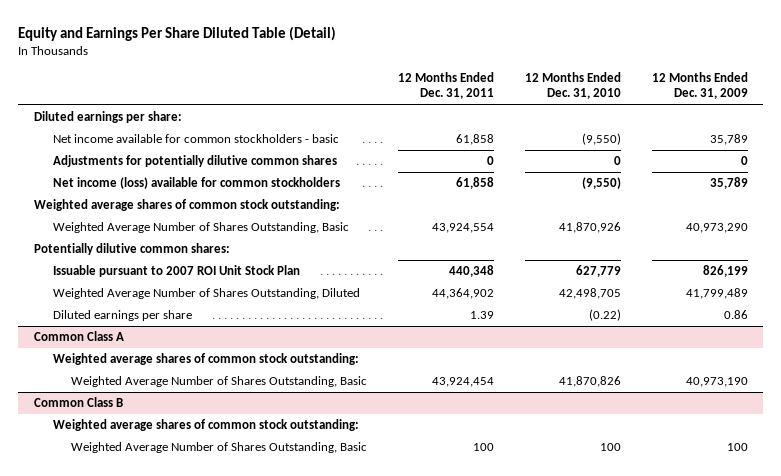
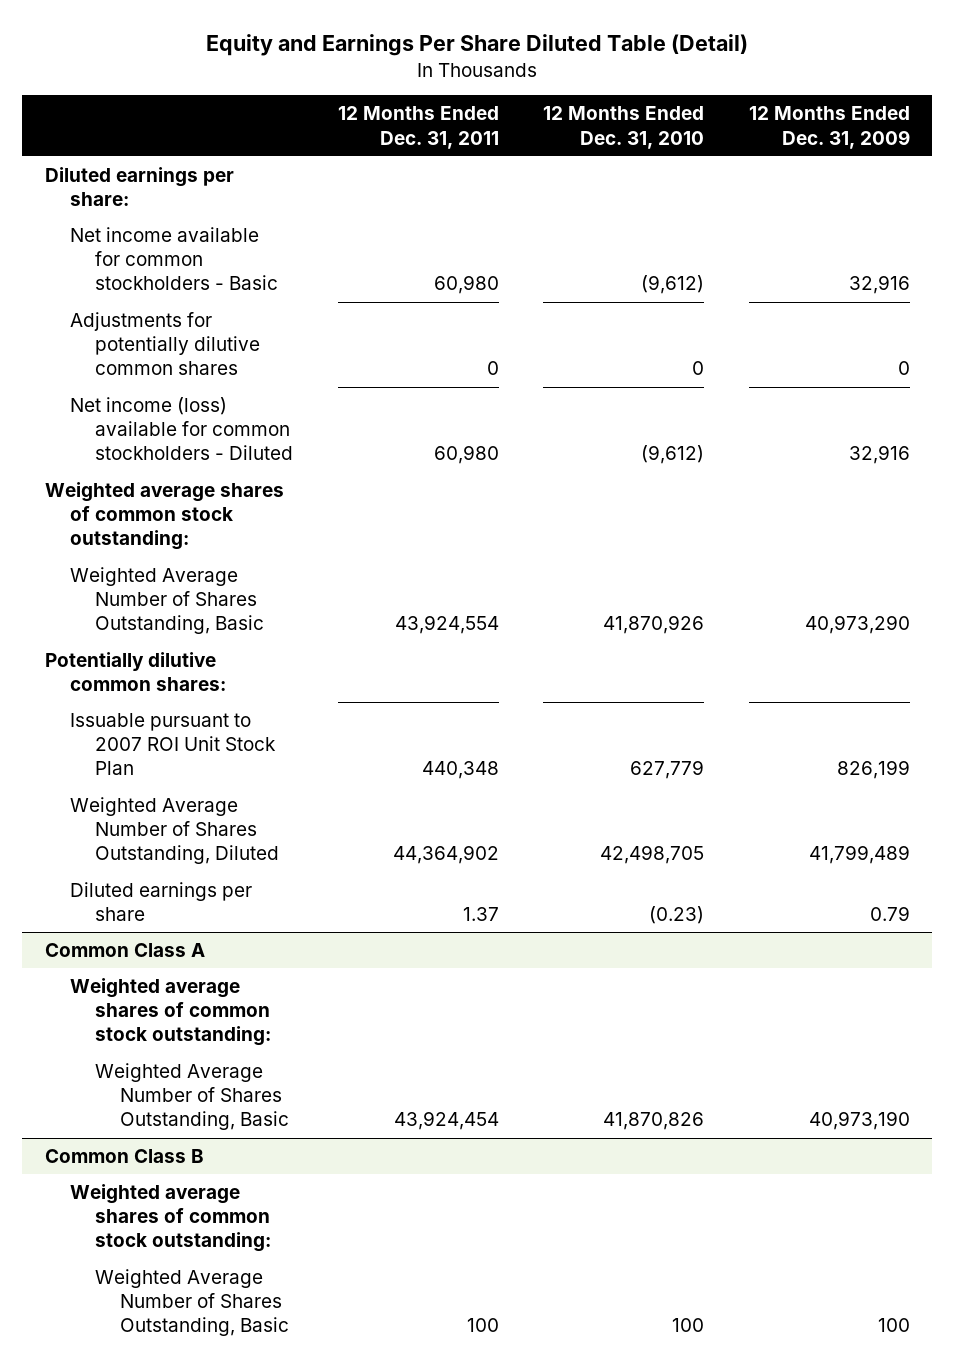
[52,134,339,144] Net income available for common stockholders - basic -> [69,227,279,291] Net income available for common stockholders - Basic
[456,134,495,146] 61,858 -> [433,275,499,295] 60,980
[581,133,621,146] (9,550) -> [641,275,705,295] (9,612)
[709,134,748,146] 35,789 -> [848,275,910,295] 32,916
[52,177,340,190] Net income (loss) available for common stockholders -> [69,397,294,461] Net income (loss) available for common stockholders - Diluted
[456,177,495,190] 61,858 -> [433,445,499,465] 60,980
[581,177,621,190] (9,550) -> [641,445,705,465] (9,612)
[709,177,748,190] 35,789 -> [848,445,910,465] 32,916
[470,311,495,320] 1.39 -> [462,907,499,922] 1.37
[588,309,621,322] (0.22) -> [649,906,705,925] (0.23)
[723,310,748,320] 0.86 -> [869,906,910,922] 0.79

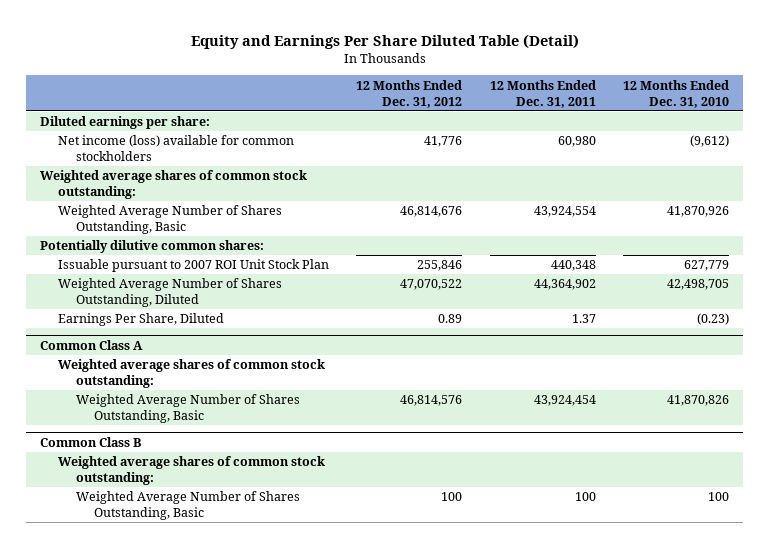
[748,106,910,149] 12 Months Ended Dec. 31, 2009 -> none
none -> [356,79,463,108] 12 Months Ended Dec. 31, 2012
[69,227,279,291] Net income available for common stockholders - Basic -> none
[69,312,261,376] Adjustments for potentially dilutive common shares -> none
[69,397,294,461] Net income (loss) available for common stockholders - Diluted -> [57,135,294,162] Net income (loss) available for common stockholders
[69,882,252,922] Diluted earnings per share -> [57,313,224,327] Earnings Per Share, Diluted

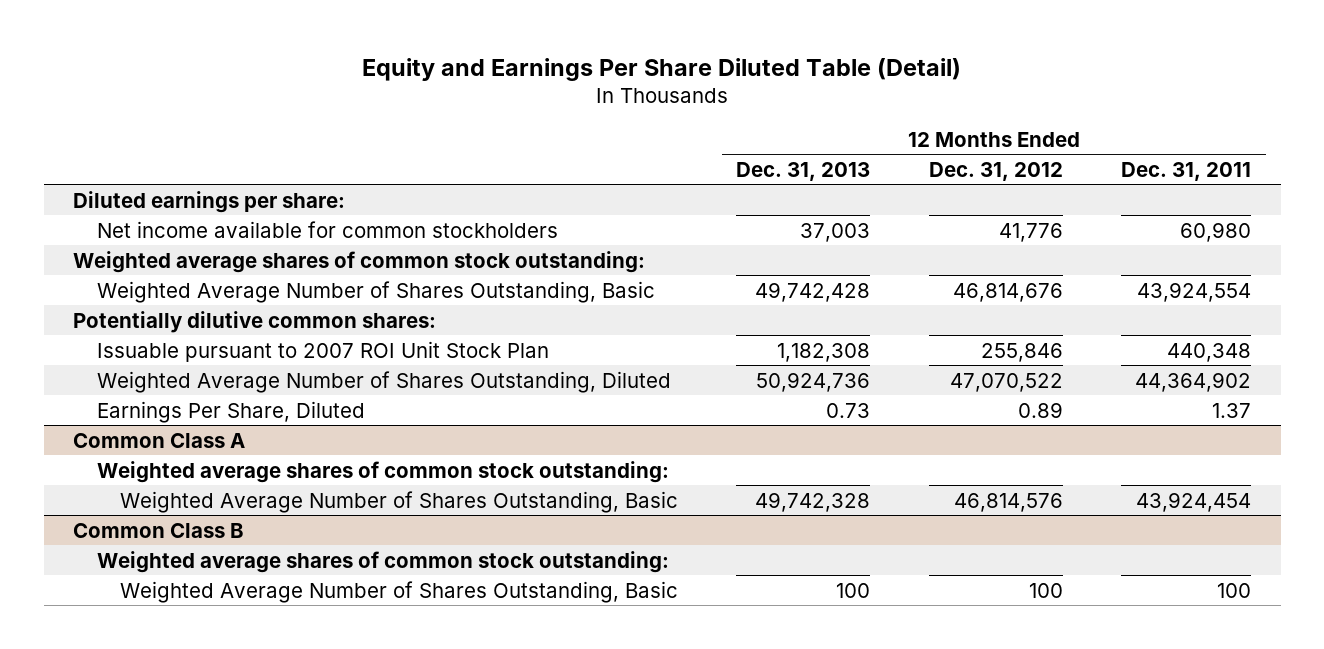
[623,79,730,108] 12 Months Ended Dec. 31, 2010 -> none
none -> [736,161,871,181] Dec. 31, 2013
[57,135,294,162] Net income (loss) available for common stockholders -> [96,220,558,238] Net income available for common stockholders

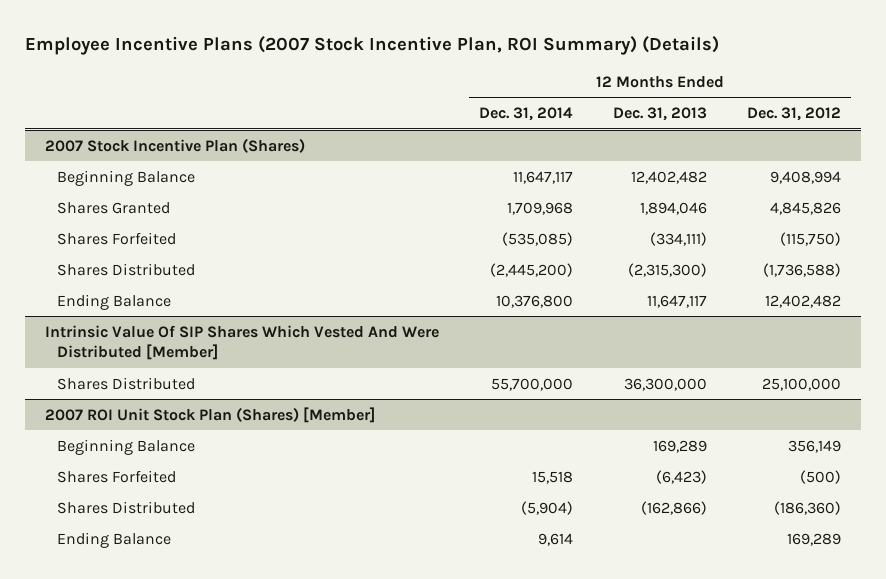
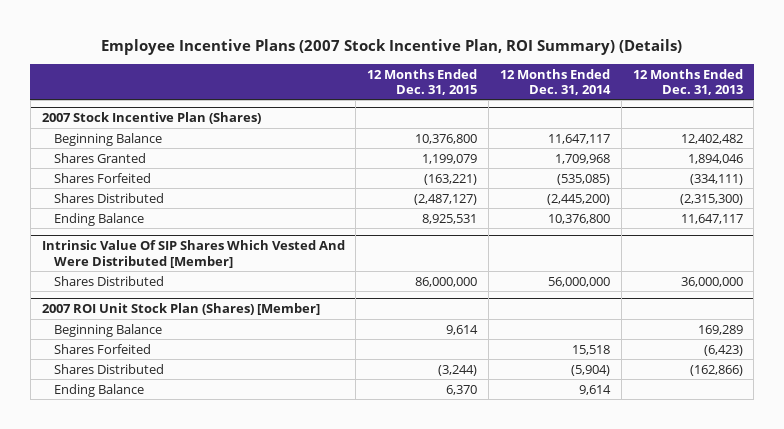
[747,107,842,122] Dec. 31, 2012 -> none
none -> [367,68,478,95] 12 Months Ended Dec. 31, 2015
[491,377,574,391] 55,700,000 -> [547,276,610,287] 56,000,000
[624,377,708,391] 36,300,000 -> [680,276,743,287] 36,000,000

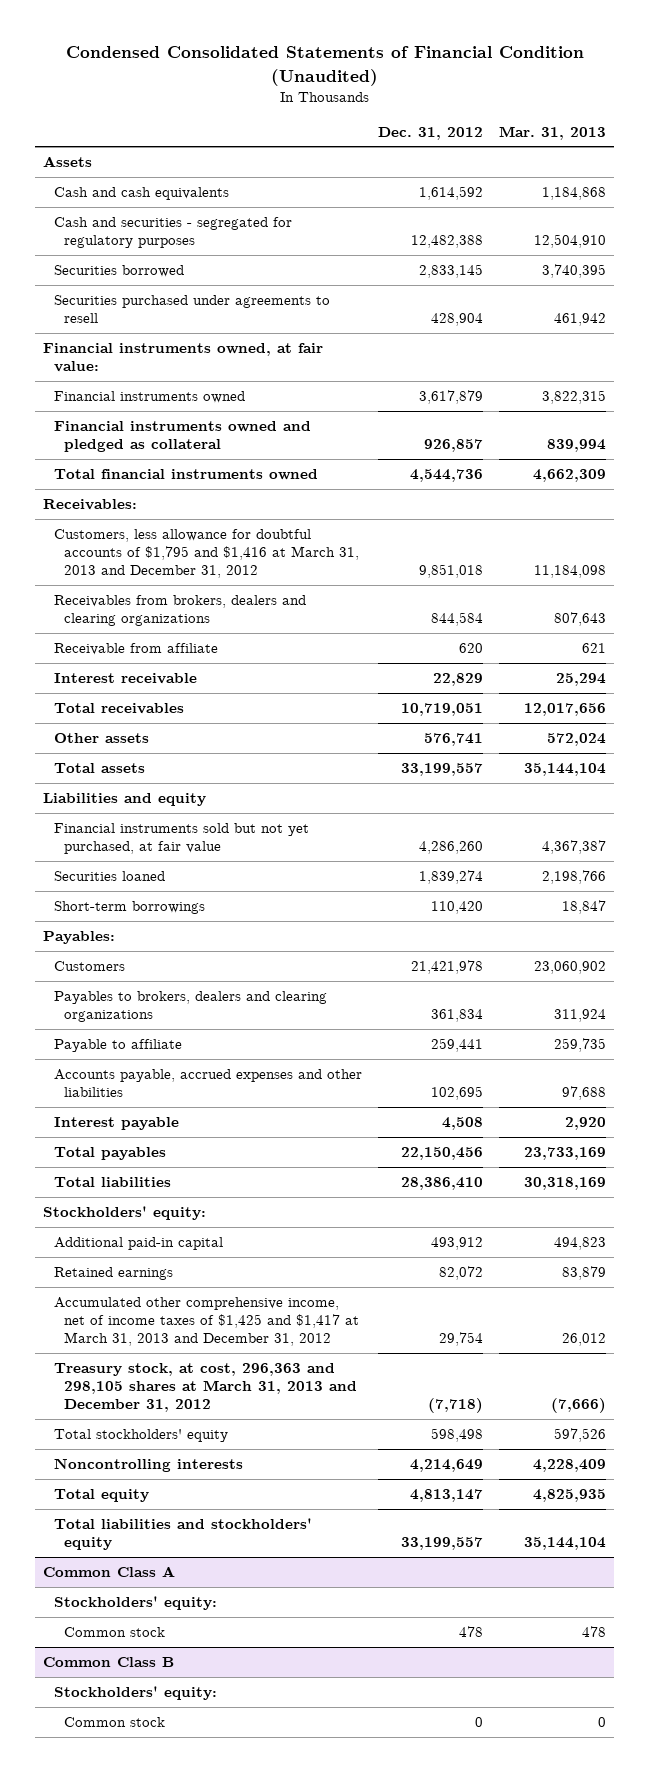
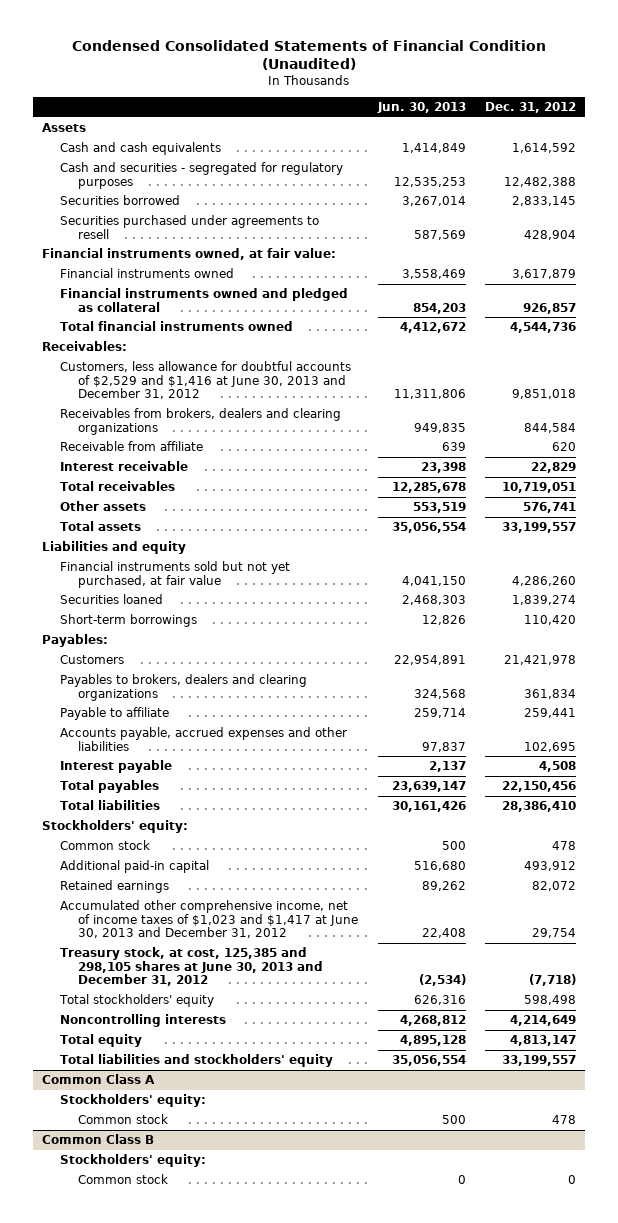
[499,125,607,140] Mar. 31, 2013 -> none
none -> [376,102,466,114] Jun. 30, 2013
[53,528,360,579] Customers, less allowance for doubtful accounts of $1,795 and $1,416 at March 31, 2013 and December 31, 2012 -> [60,361,352,400] Customers, less allowance for doubtful accounts of $2,529 and $1,416 at June 30, 2013 and December 31, 2012
none -> [60,840,151,851] Common stock
[53,1296,360,1347] Accumulated other comprehensive income, net of income taxes of $1,425 and $1,417 at March 31, 2013 and December 31, 2012 -> [60,900,359,939] Accumulated other comprehensive income, net of income taxes of $1,023 and $1,417 at June 30, 2013 and December 31, 2012
[53,1362,358,1413] Treasury stock, at cost, 296,363 and 298,105 shares at March 31, 2013 and December 31, 2012 -> [60,947,324,987] Treasury stock, at cost, 125,385 and 298,105 shares at June 30, 2013 and December 31, 2012

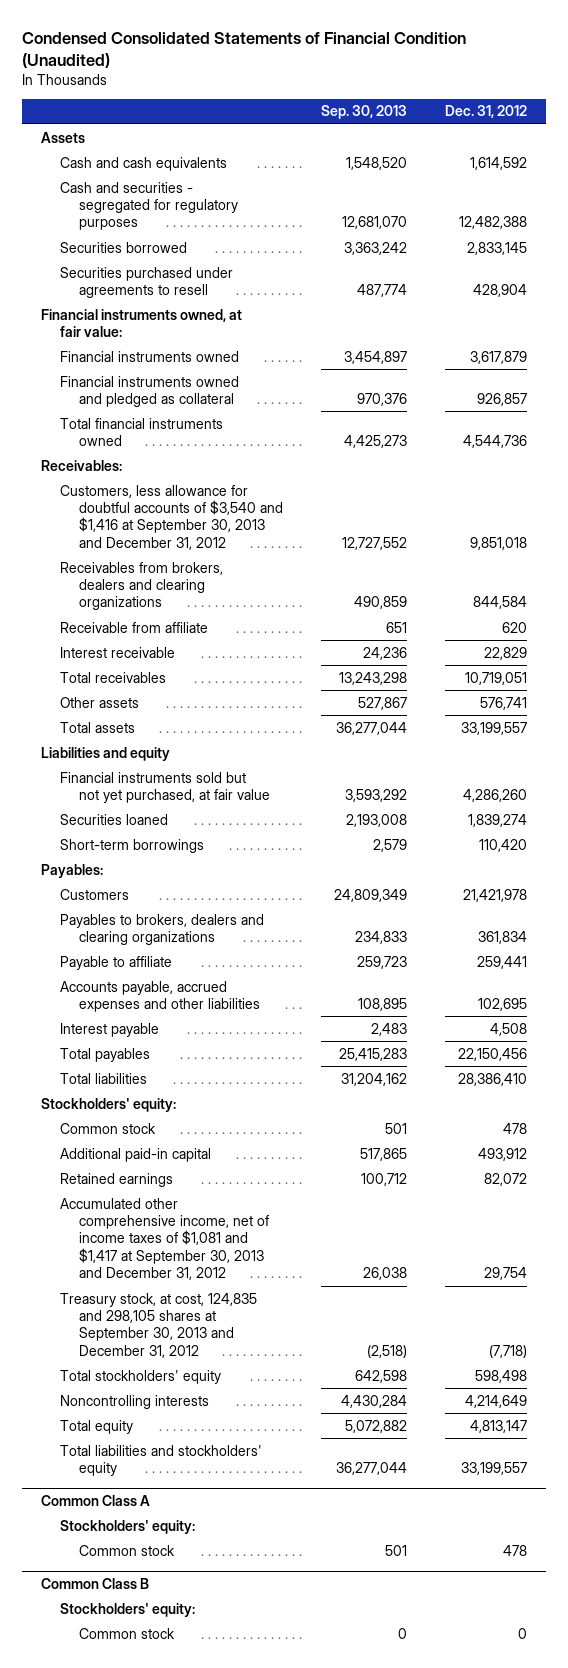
[376,102,466,114] Jun. 30, 2013 -> none
none -> [320,105,407,120] Sep. 30, 2013
[60,361,352,400] Customers, less allowance for doubtful accounts of $2,529 and $1,416 at June 30, 2013 and December 31, 2012 -> [59,484,283,550] Customers, less allowance for doubtful accounts of $3,540 and $1,416 at September 30, 2013 and December 31, 2012
[60,900,359,939] Accumulated other comprehensive income, net of income taxes of $1,023 and $1,417 at June 30, 2013 and December 31, 2012 -> [59,1197,269,1281] Accumulated other comprehensive income, net of income taxes of $1,081 and $1,417 at September 30, 2013 and December 31, 2012
[60,947,324,987] Treasury stock, at cost, 125,385 and 298,105 shares at June 30, 2013 and December 31, 2012 -> [59,1292,257,1358] Treasury stock, at cost, 124,835 and 298,105 shares at September 30, 2013 and December 31, 2012

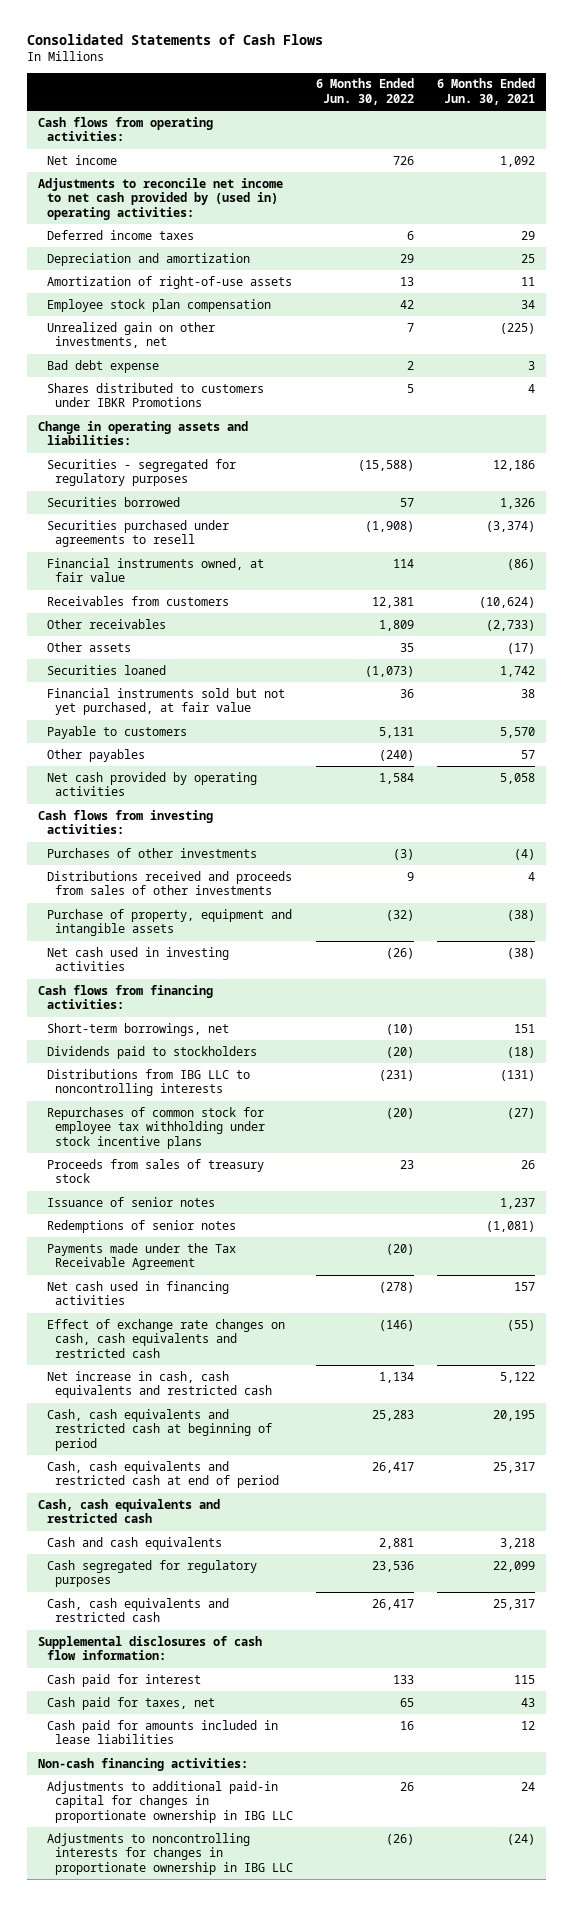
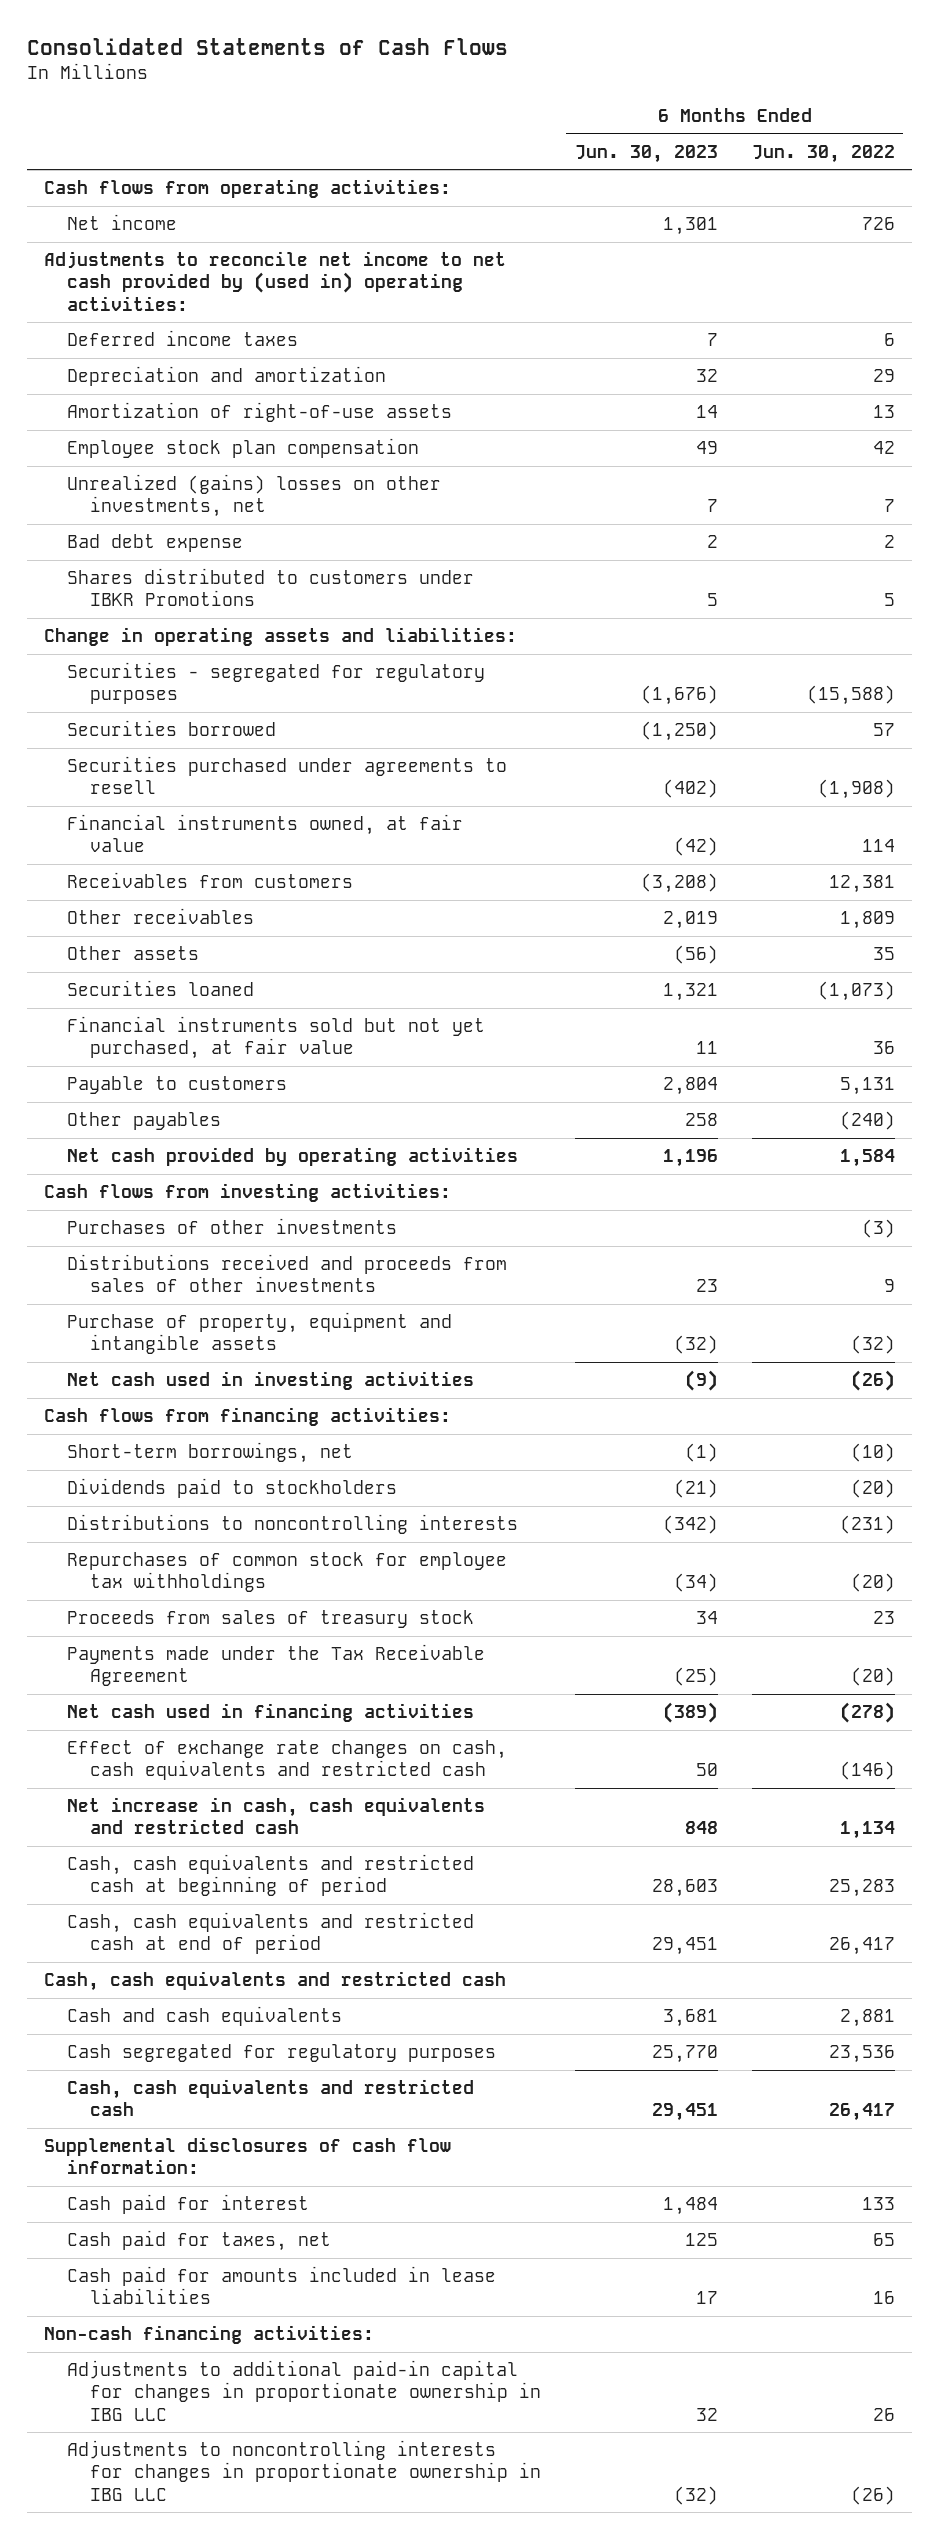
[436,78,535,105] 6 Months Ended Jun. 30, 2021 -> none
none -> [574,144,718,163] Jun. 30, 2023
[46,321,215,349] Unrealized gain on other investments, net -> [66,474,441,518] Unrealized (gains) losses on other investments, net
[46,1068,250,1097] Distributions from IBG LLC to noncontrolling interests -> [66,1514,518,1535] Distributions to noncontrolling interests
[46,1106,266,1149] Repurchases of common stock for employee tax withholding under stock incentive plans -> [66,1552,507,1593] Repurchases of common stock for employee tax withholdings
[46,1196,215,1207] Issuance of senior notes -> none
[46,1219,236,1233] Redemptions of senior notes -> none

